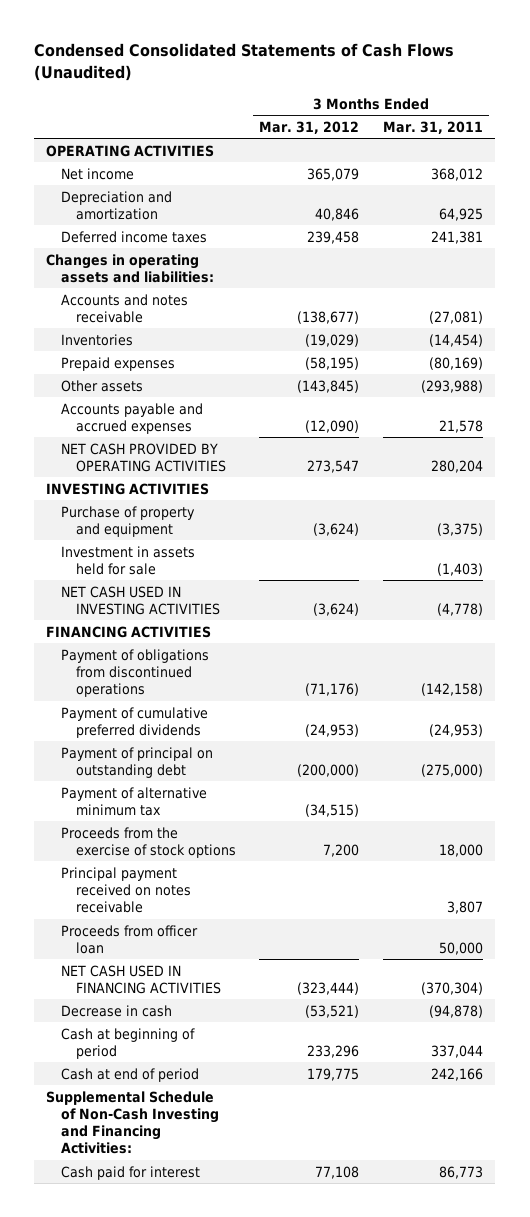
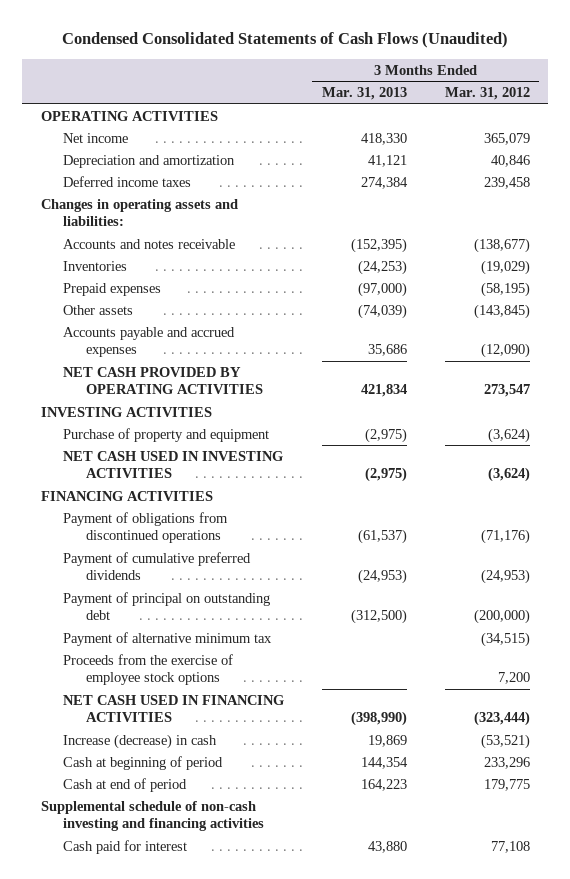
[383,120,484,134] Mar. 31, 2011 -> none
none -> [321,87,407,101] Mar. 31, 2013
[60,545,195,575] Investment in assets held for sale -> none
[60,866,191,914] Principal payment received on notes receivable -> none
[60,924,198,954] Proceeds from officer loan -> none
[60,826,236,858] Proceeds from the exercise of stock options -> [63,653,234,686] Proceeds from the exercise of employee stock options
[60,1004,172,1017] Decrease in cash -> [63,733,218,749] Increase (decrease) in cash
[46,1090,219,1155] Supplemental Schedule of Non-Cash Investing and Financing Activities: -> [40,800,265,832] Supplemental schedule of non-cash investing and financing activities

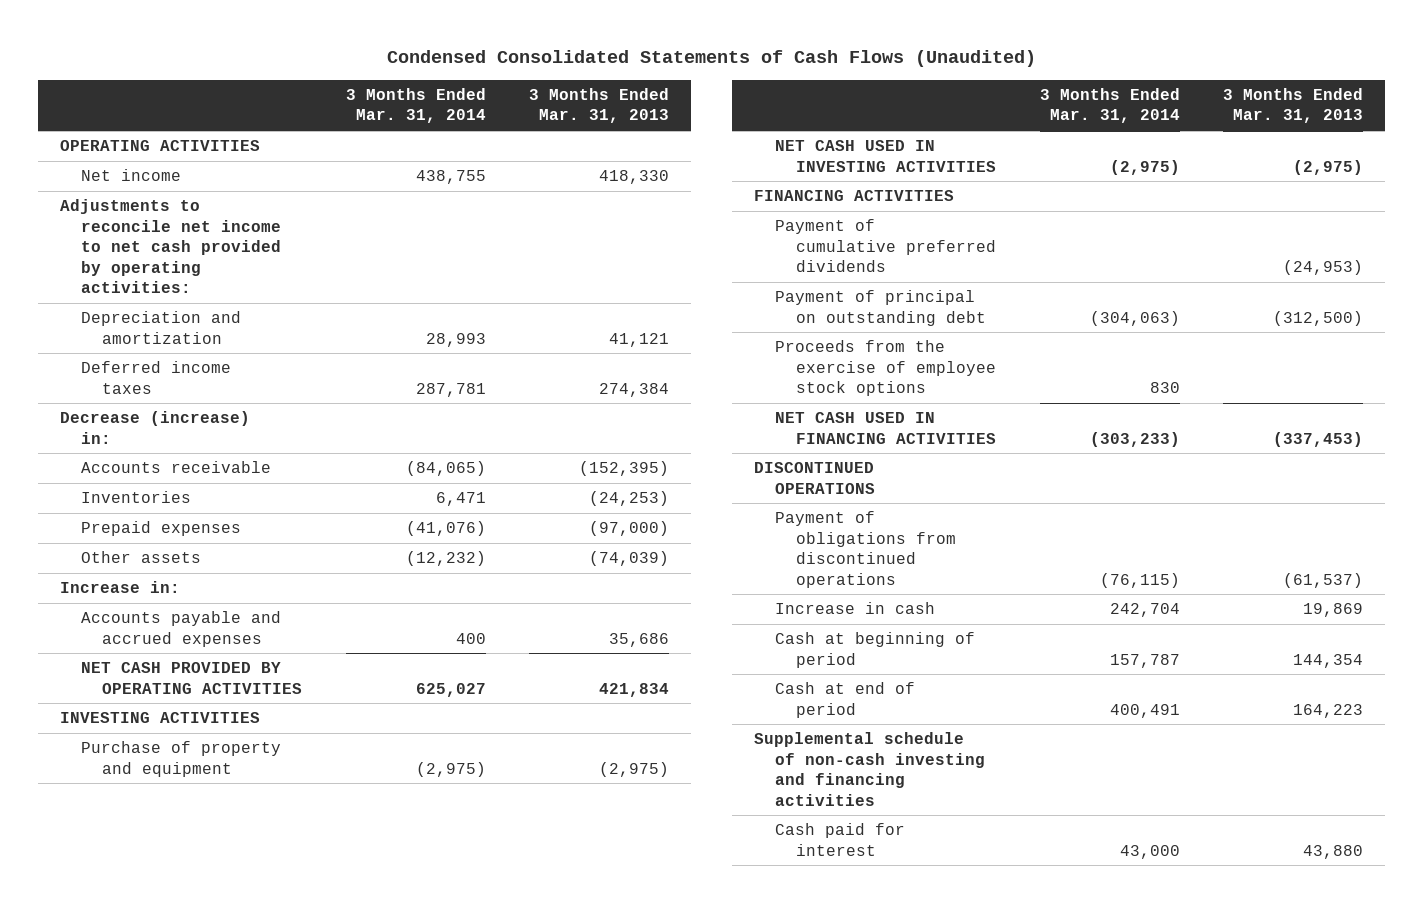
[444,87,530,101] Mar. 31, 2012 -> none
none -> [345,87,486,124] 3 Months Ended Mar. 31, 2014
none -> [59,199,282,294] Adjustments to reconcile net income to net cash provided by operating activities:
[40,198,238,227] Changes in operating assets and liabilities: -> none
none -> [59,411,250,444] Decrease (increase) in:
[63,238,236,249] Accounts and notes receivable -> [81,461,272,474] Accounts receivable
none -> [59,581,180,594] Increase in:
[63,631,273,646] Payment of alternative minimum tax -> none
[350,711,407,727] (398,990) -> [1273,431,1364,447] (337,453)
none -> [753,462,875,494] DISCONTINUED OPERATIONS
[63,511,229,544] Payment of obligations from discontinued operations -> [774,511,957,588] Payment of obligations from discontinued operations
[63,733,218,749] Increase (decrease) in cash -> [774,602,935,615] Increase in cash

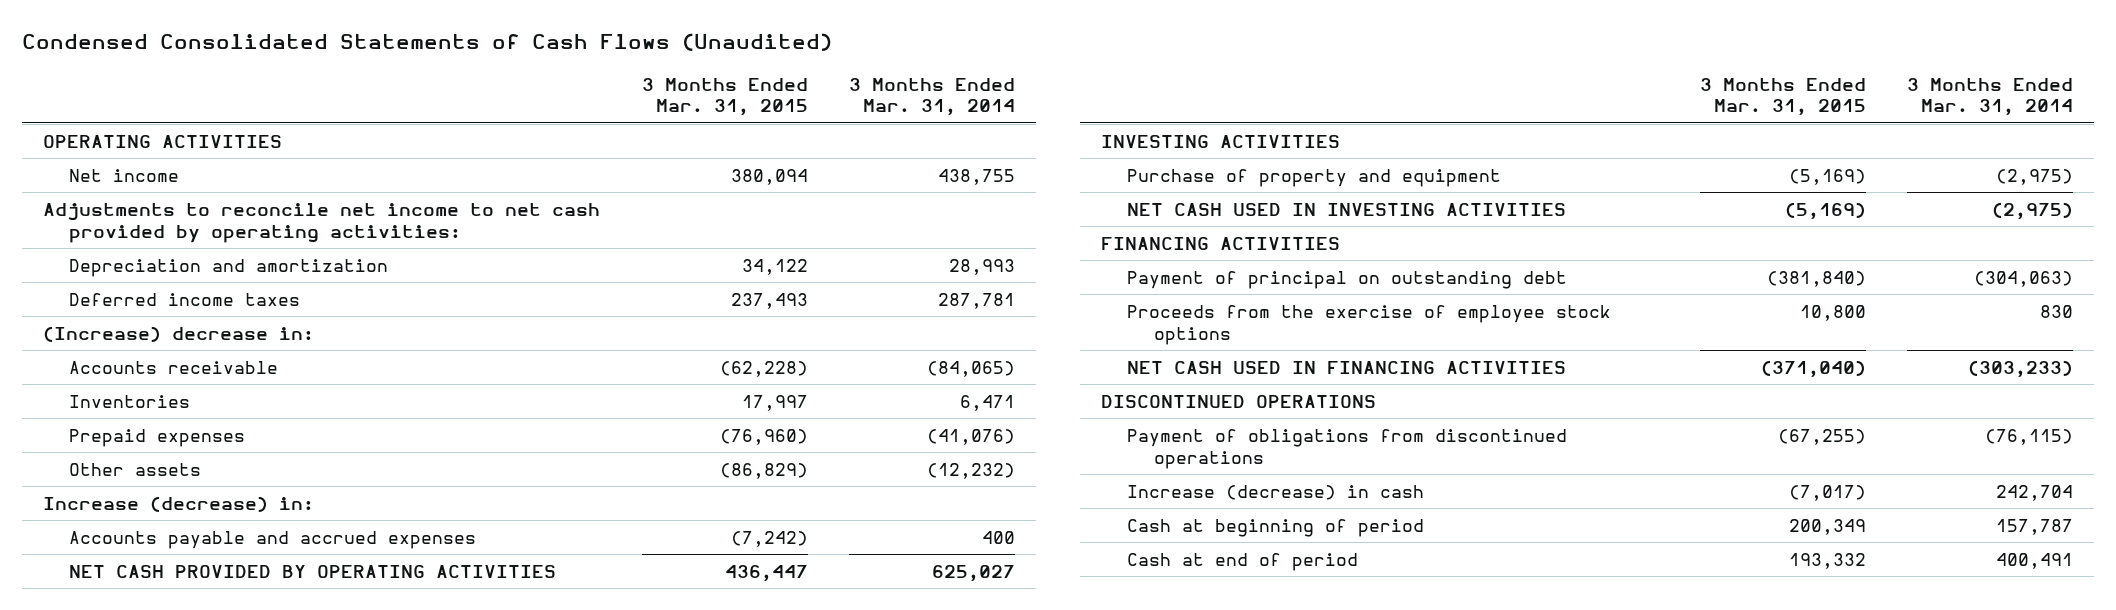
[529,87,670,124] 3 Months Ended Mar. 31, 2013 -> none
none -> [641,77,808,117] 3 Months Ended Mar. 31, 2015
[59,411,250,444] Decrease (increase) in: -> [42,325,314,342] (Increase) decrease in:
[59,581,180,594] Increase in: -> [42,495,314,512] Increase (decrease) in:
[774,219,997,273] Payment of cumulative preferred dividends -> none
[774,602,935,615] Increase in cash -> [1127,484,1425,500] Increase (decrease) in cash
[753,732,985,806] Supplemental schedule of non-cash investing and financing activities -> none
[774,823,905,856] Cash paid for interest -> none

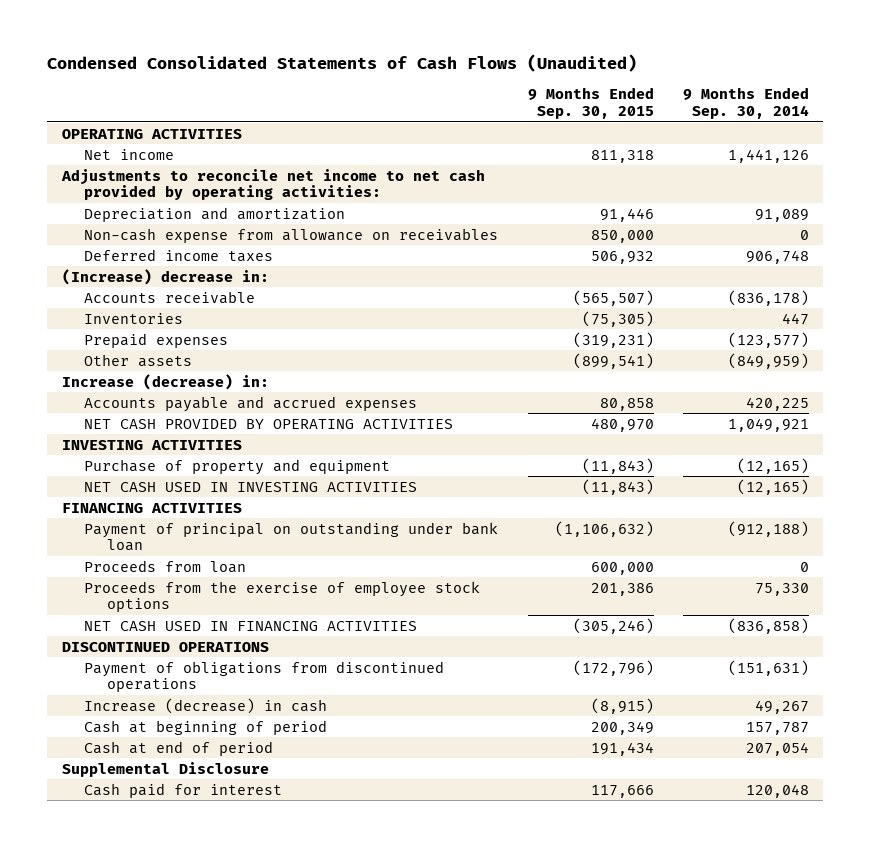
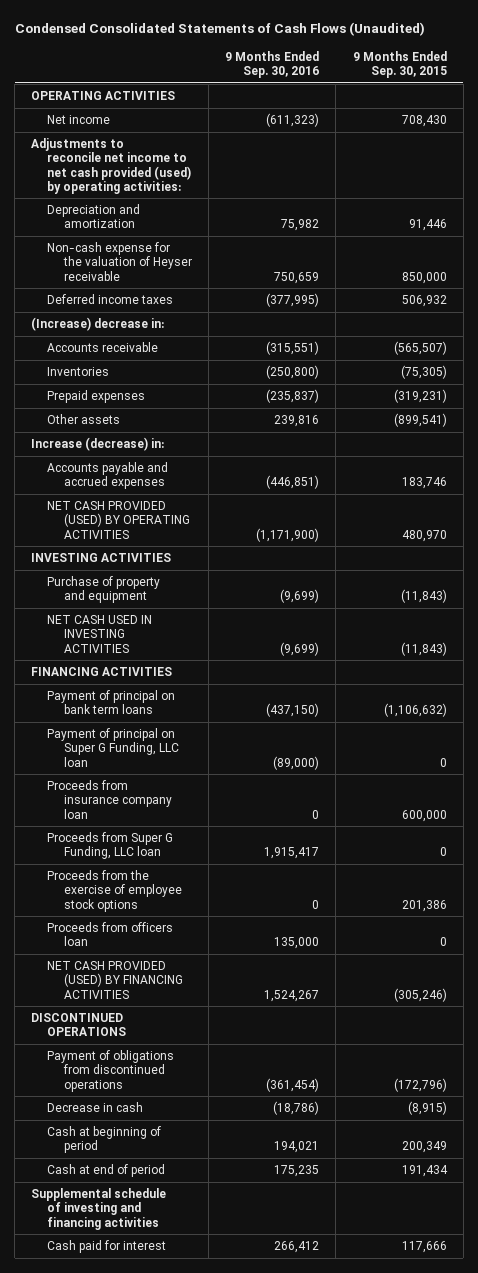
[682,87,809,120] 9 Months Ended Sep. 30, 2014 -> none
none -> [225,51,320,79] 9 Months Ended Sep. 30, 2016
[590,149,654,163] 811,318 -> [401,115,447,128] 708,430
[60,168,485,201] Adjustments to reconcile net income to net cash provided by operating activities: -> [31,138,192,194] Adjustments to reconcile net income to net cash provided (used) by operating activities:
[84,227,499,243] Non-cash expense from allowance on receivables -> [47,242,192,281] Non-cash expense for the valuation of Heyser receivable
[599,397,654,411] 80,858 -> [401,477,447,490] 183,746
[84,418,454,429] NET CASH PROVIDED BY OPERATING ACTIVITIES -> [47,501,190,539] NET CASH PROVIDED (USED) BY OPERATING ACTIVITIES
[84,521,499,552] Payment of principal on outstanding under bank loan -> [47,690,176,715] Payment of principal on bank term loans
none -> [47,728,179,767] Payment of principal on Super G Funding, LLC loan
[84,559,247,573] Proceeds from loan -> [47,780,172,819] Proceeds from insurance company loan
none -> [47,832,174,860] Proceeds from Super G Funding, LLC loan
none -> [47,922,174,947] Proceeds from officers loan
[84,620,418,631] NET CASH USED IN FINANCING ACTIVITIES -> [47,961,183,999] NET CASH PROVIDED (USED) BY FINANCING ACTIVITIES
[84,697,328,714] Increase (decrease) in cash -> [47,1102,144,1113] Decrease in cash
[61,761,269,777] Supplemental Disclosure -> [31,1188,167,1230] Supplemental schedule of investing and financing activities

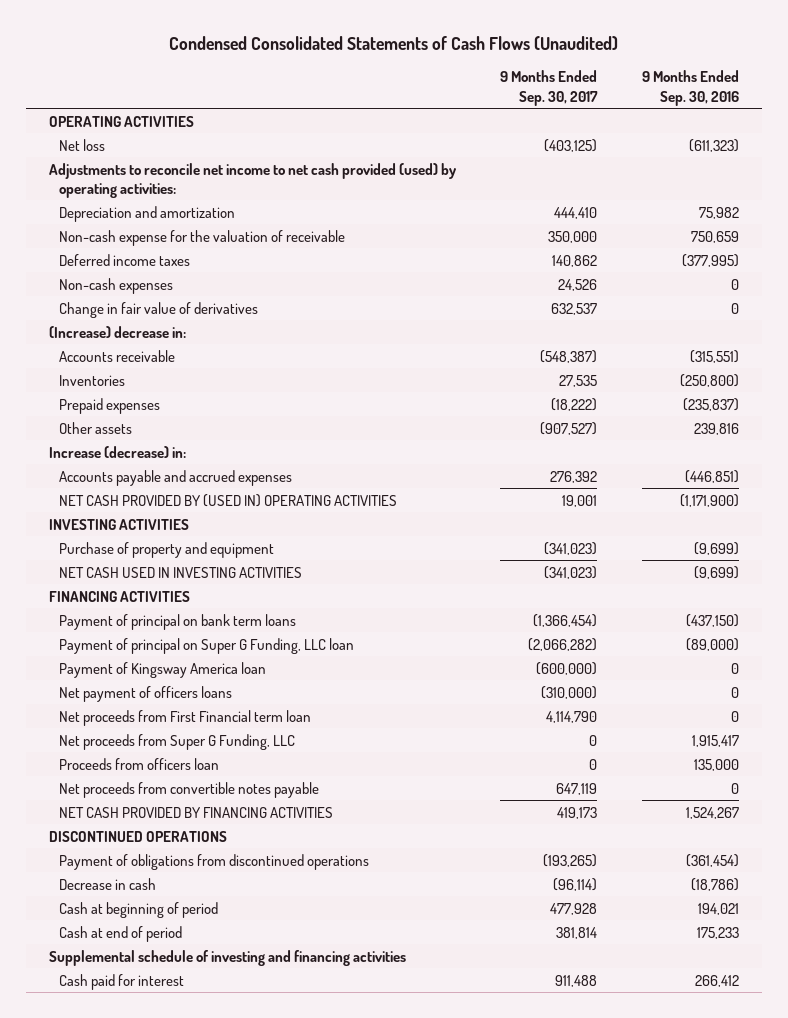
[352,51,447,79] 9 Months Ended Sep. 30, 2015 -> none
none -> [500,70,599,106] 9 Months Ended Sep. 30, 2017
[47,115,111,125] Net income -> [59,138,106,151] Net loss
[47,242,192,281] Non-cash expense for the valuation of Heyser receivable -> [59,229,346,246] Non-cash expense for the valuation of receivable
none -> [59,277,174,294] Non-cash expenses
none -> [59,301,259,318] Change in fair value of derivatives
[47,501,190,539] NET CASH PROVIDED (USED) BY OPERATING ACTIVITIES -> [59,493,398,507] NET CASH PROVIDED BY (USED IN) OPERATING ACTIVITIES
[47,780,172,819] Proceeds from insurance company loan -> none
[47,870,182,912] Proceeds from the exercise of employee stock options -> none
none -> [59,661,267,678] Payment of Kingsway America loan
none -> [59,685,233,702] Net payment of officers loans
none -> [59,709,312,726] Net proceeds from First Financial term loan
[47,832,174,860] Proceeds from Super G Funding, LLC loan -> [59,733,296,750] Net proceeds from Super G Funding, LLC
none -> [59,781,320,798] Net proceeds from convertible notes payable
[47,961,183,999] NET CASH PROVIDED (USED) BY FINANCING ACTIVITIES -> [59,806,334,818] NET CASH PROVIDED BY FINANCING ACTIVITIES
[274,1165,320,1178] 175,235 -> [697,926,740,939] 175,233

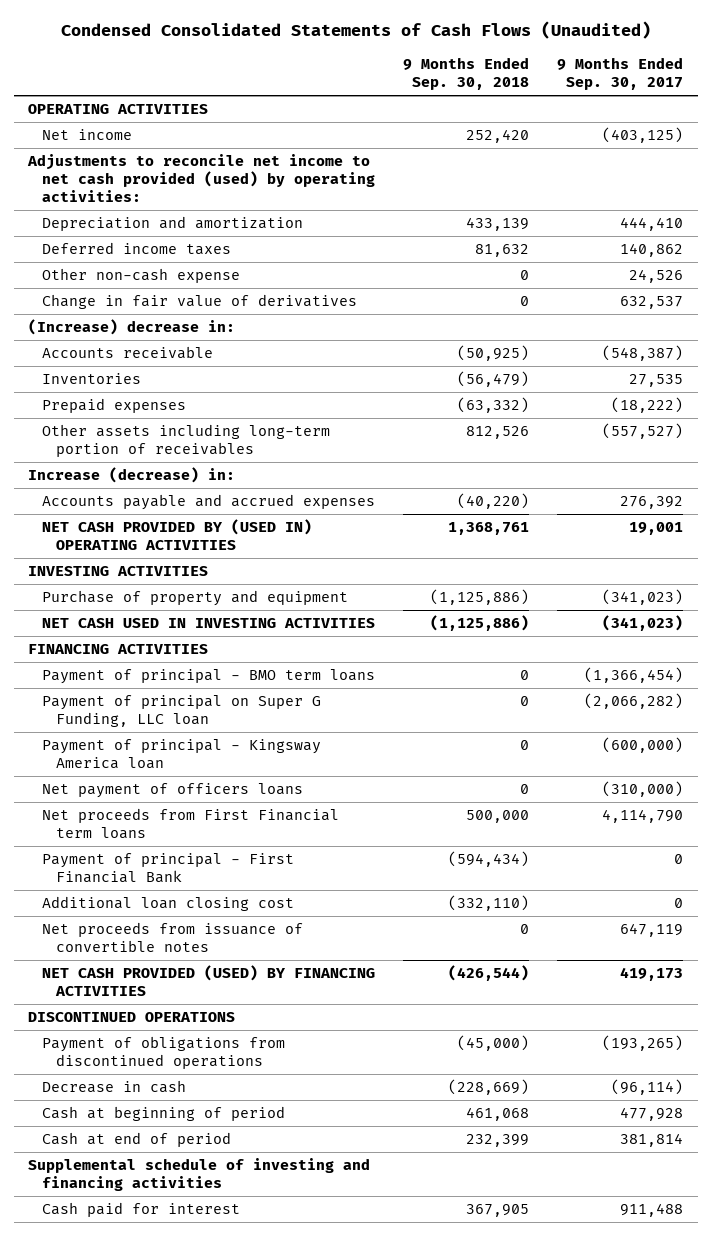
[642,70,740,106] 9 Months Ended Sep. 30, 2016 -> none
none -> [403,57,530,91] 9 Months Ended Sep. 30, 2018
[59,138,106,151] Net loss -> [42,129,133,141] Net income
[59,229,346,246] Non-cash expense for the valuation of receivable -> none
[59,277,174,294] Non-cash expenses -> [42,268,241,284] Other non-cash expense
[59,421,133,434] Other assets -> [42,424,331,458] Other assets including long-term portion of receivables
[540,421,598,435] (907,527) -> [602,423,684,440] (557,527)
[59,613,297,630] Payment of principal on bank term loans -> [42,669,376,685] Payment of principal - BMO term loans
[59,661,267,678] Payment of Kingsway America loan -> [42,739,322,770] Payment of principal - Kingsway America loan
[59,733,296,750] Net proceeds from Super G Funding, LLC -> none
[59,757,220,770] Proceeds from officers loan -> none
[59,709,312,726] Net proceeds from First Financial term loan -> [42,808,340,840] Net proceeds from First Financial term loans
none -> [42,853,295,884] Payment of principal - First Financial Bank
none -> [42,896,295,912] Additional loan closing cost
[59,781,320,798] Net proceeds from convertible notes payable -> [42,922,304,953] Net proceeds from issuance of convertible notes
[59,806,334,818] NET CASH PROVIDED BY FINANCING ACTIVITIES -> [42,965,376,997] NET CASH PROVIDED (USED) BY FINANCING ACTIVITIES

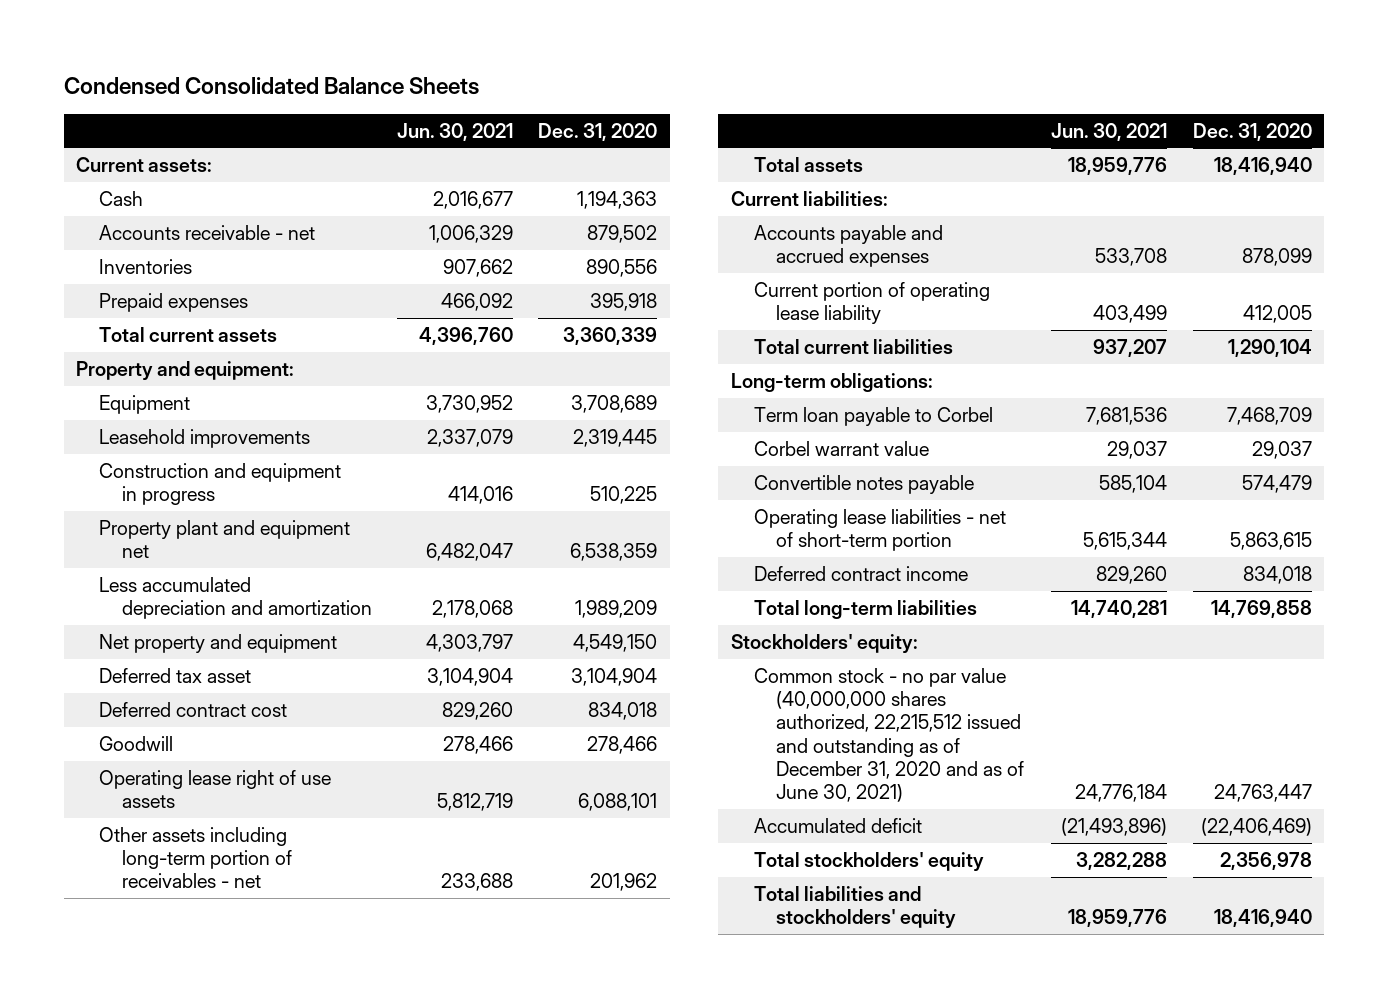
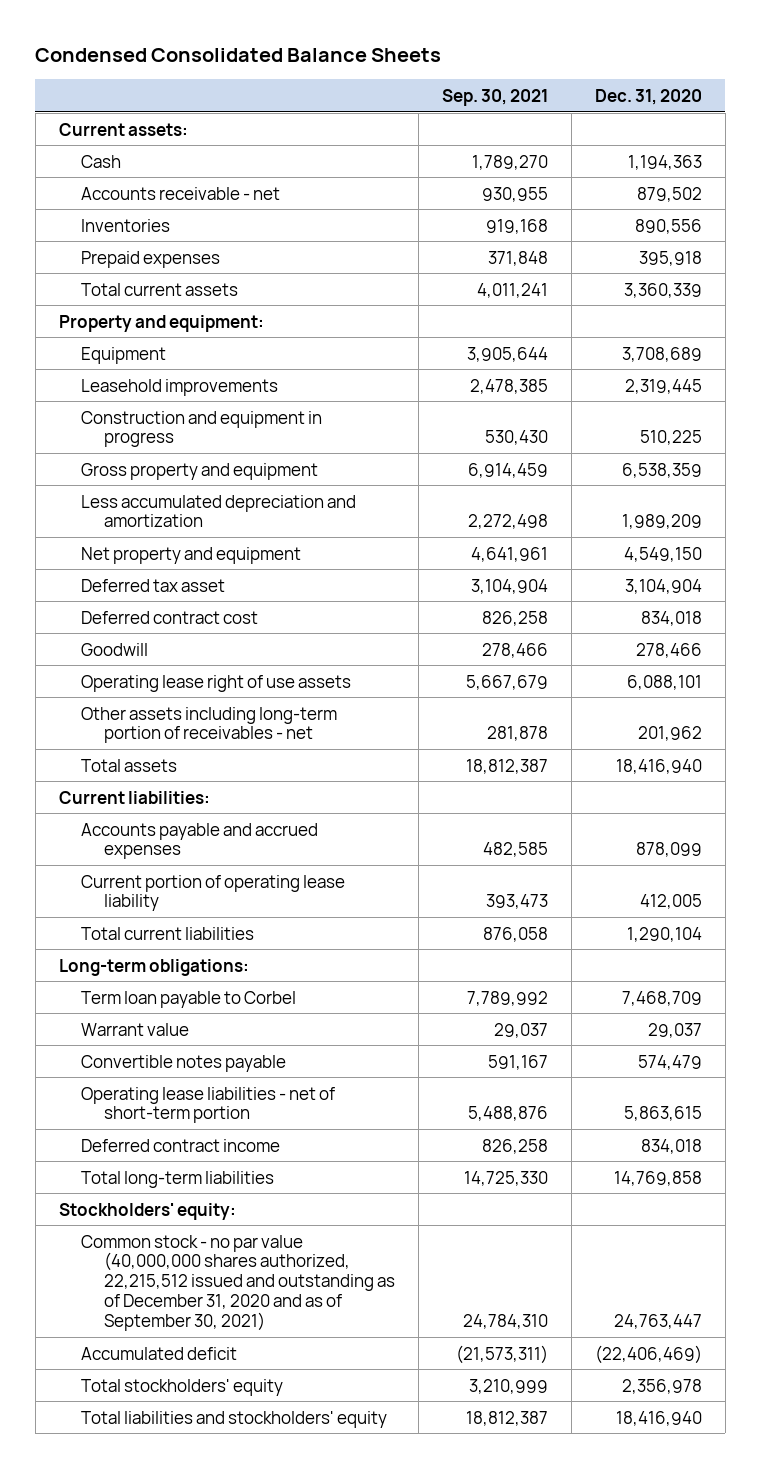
[396,122,513,141] Jun. 30, 2021 -> none
none -> [441,88,548,106] Sep. 30, 2021
[99,519,351,559] Property plant and equipment net -> [81,462,319,480] Gross property and equipment
[753,440,929,456] Corbel warrant value -> [81,1022,190,1036] Warrant value
[753,667,1025,803] Common stock - no par value (40,000,000 shares authorized, 22,215,512 issued and outstanding as of December 31, 2020 and as of June 30, 2021) -> [81,1234,395,1332] Common stock - no par value (40,000,000 shares authorized, 22,215,512 issued and outstanding as of December 31, 2020 and as of September 30, 2021)

